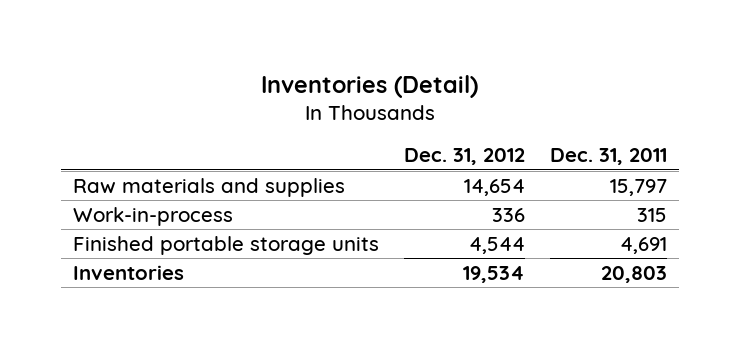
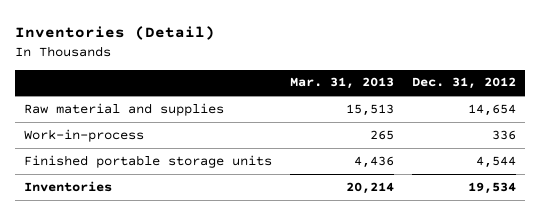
[550,148,668,166] Dec. 31, 2011 -> none
none -> [290,77,395,90] Mar. 31, 2013
[73,177,346,197] Raw materials and supplies -> [24,102,225,116] Raw material and supplies

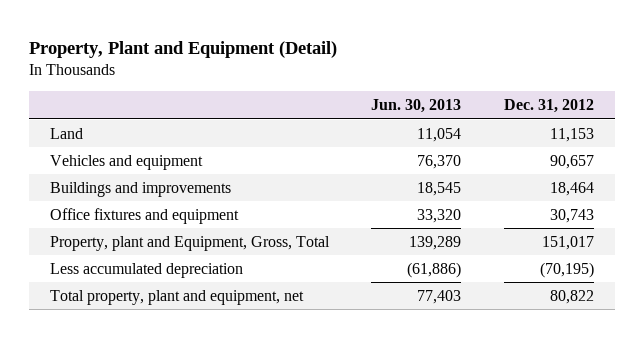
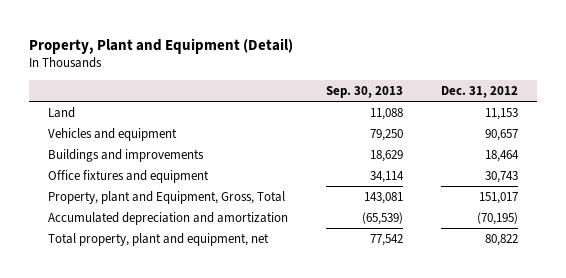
[371,99,462,114] Jun. 30, 2013 -> none
none -> [326,86,404,99] Sep. 30, 2013
[50,262,244,278] Less accumulated depreciation -> [48,211,289,225] Accumulated depreciation and amortization

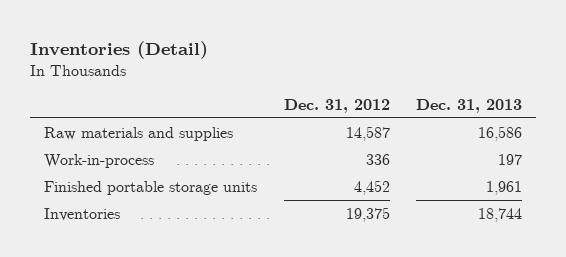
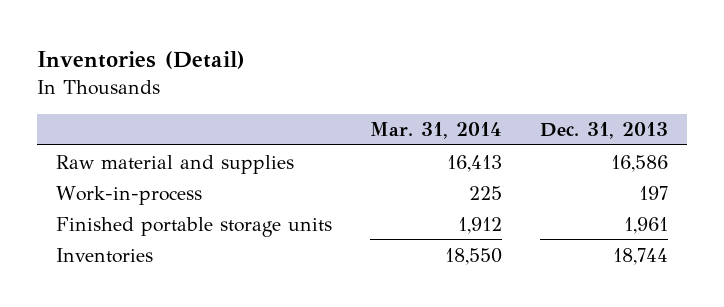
[283,98,390,113] Dec. 31, 2012 -> none
none -> [369,122,502,140] Mar. 31, 2014
[43,126,233,141] Raw materials and supplies -> [55,154,294,174] Raw material and supplies

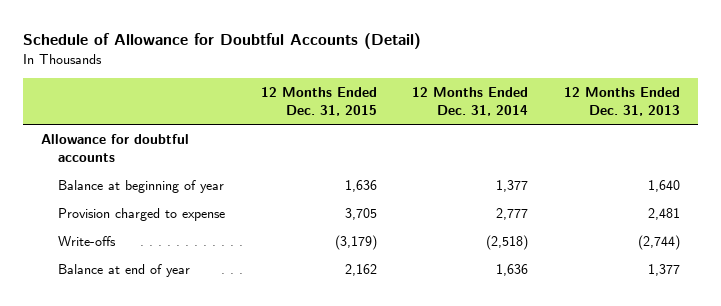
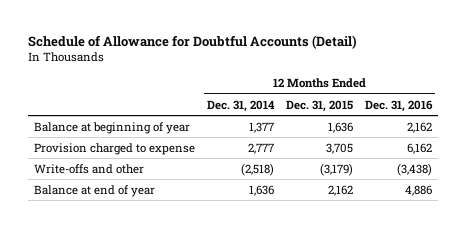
[563,86,680,116] 12 Months Ended Dec. 31, 2013 -> none
none -> [365,99,434,112] Dec. 31, 2016
[41,134,190,163] Allowance for doubtful accounts -> none
[58,236,117,247] Write-offs -> [34,163,145,174] Write-offs and other

